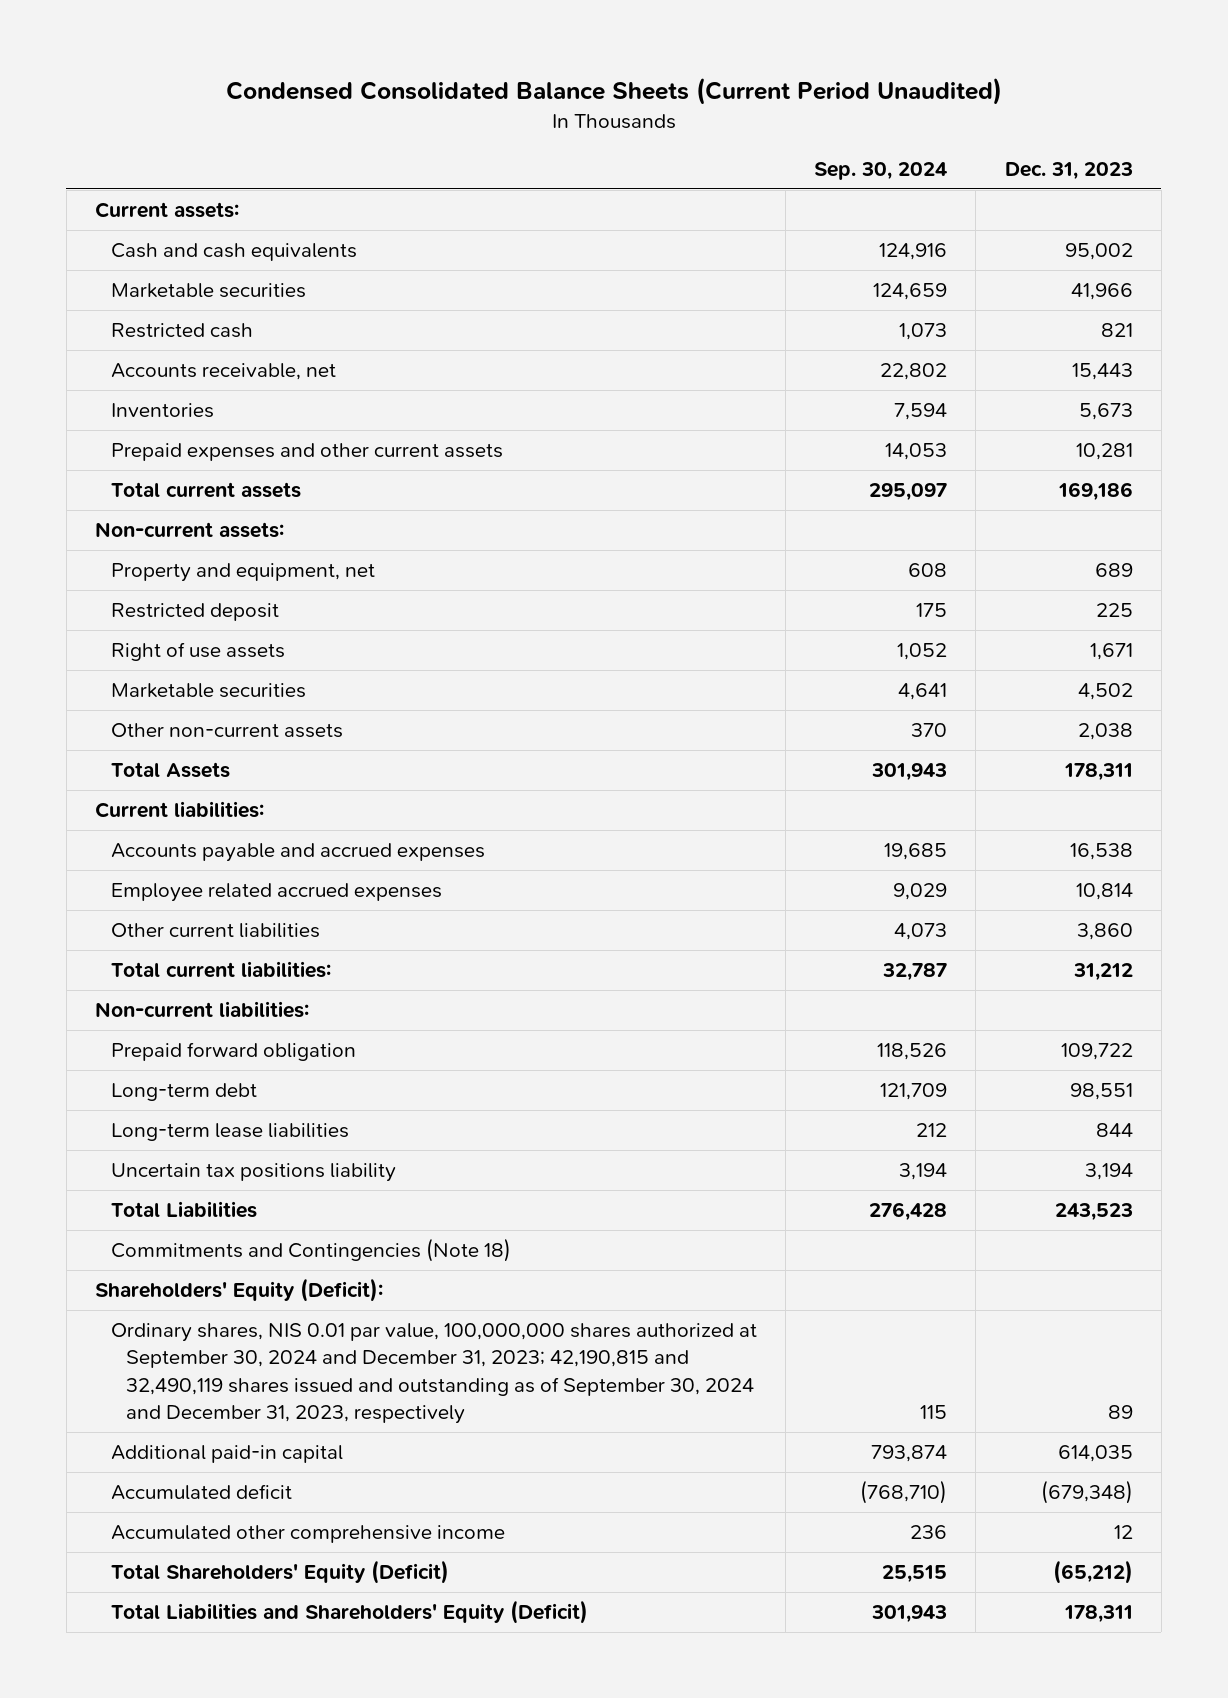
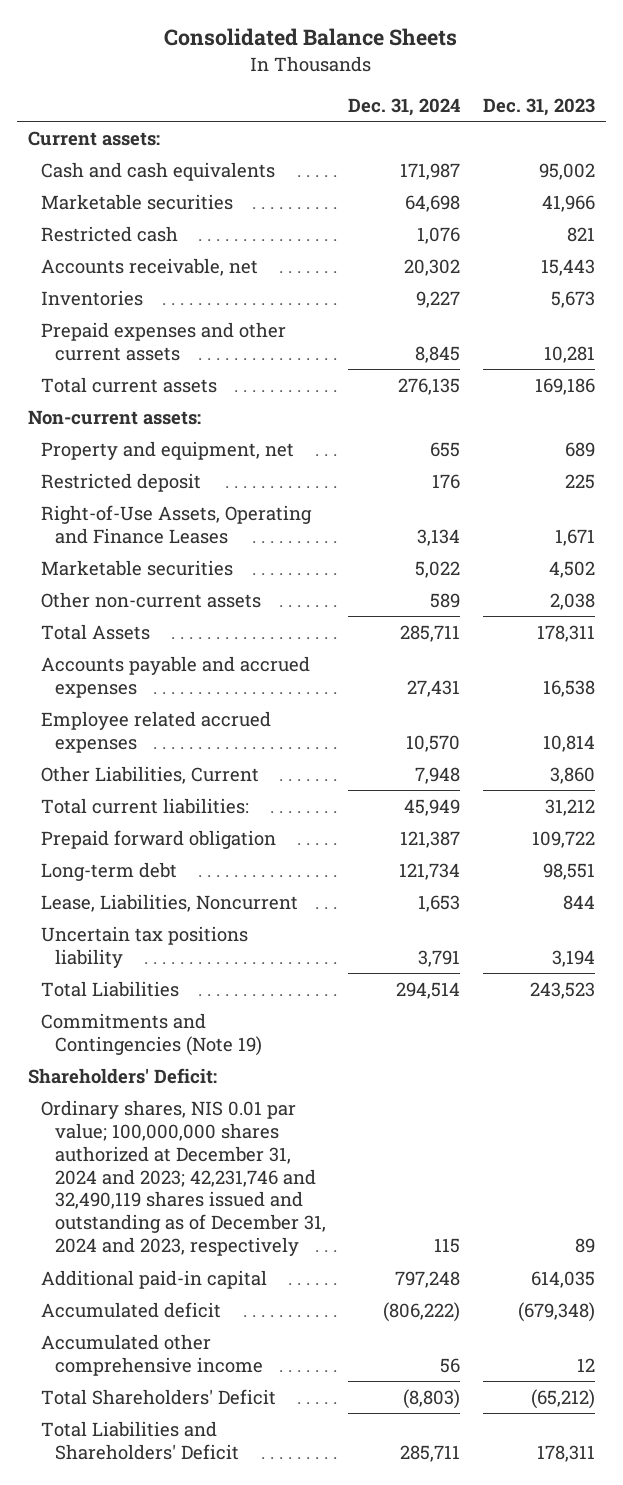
[225,77,1002,106] Condensed Consolidated Balance Sheets (Current Period Unaudited) -> [164,28,458,47] Consolidated Balance Sheets
[814,161,948,180] Sep. 30, 2024 -> none
none -> [348,97,461,116] Dec. 31, 2024
[110,642,285,662] Right of use assets -> [41,504,313,544] Right-of-Use Assets, Operating and Finance Leases
[95,801,265,819] Current liabilities: -> none
[110,923,320,939] Other current liabilities -> [41,765,260,784] Other Liabilities, Current
[95,1001,310,1019] Non-current liabilities: -> none
[110,1123,349,1142] Long-term lease liabilities -> [41,893,299,912] Lease, Liabilities, Noncurrent
[110,1238,511,1263] Commitments and Contingencies (Note 18) -> [41,1012,262,1056] Commitments and Contingencies (Note 19)
[95,1278,384,1303] Shareholders' Equity (Deficit): -> [27,1067,217,1084] Shareholders' Deficit:
[110,1323,757,1425] Ordinary shares, NIS 0.01 par value, 100,000,000 shares authorized at September 30, 2024 and December 31, 2023; 42,190,815 and 32,490,119 shares issued and outstanding as of September 30, 2024 and December 31, 2023, respectively -> [41,1099,326,1257] Ordinary shares, NIS 0.01 par value; 100,000,000 shares authorized at December 31, 2024 and 2023; 42,231,746 and 32,490,119 shares issued and outstanding as of December 31, 2024 and 2023, respectively
[110,1560,449,1585] Total Shareholders' Equity (Deficit) -> [41,1388,277,1405] Total Shareholders' Deficit
[110,1600,588,1625] Total Liabilities and Shareholders' Equity (Deficit) -> [41,1420,239,1460] Total Liabilities and Shareholders' Deficit

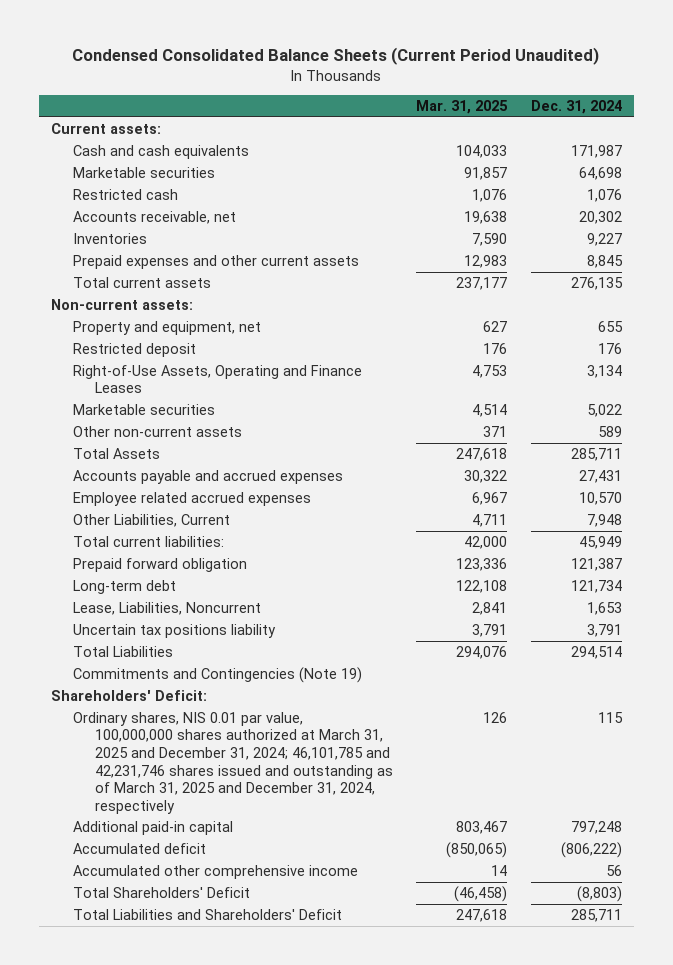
[164,28,458,47] Consolidated Balance Sheets -> [72,47,600,66] Condensed Consolidated Balance Sheets (Current Period Unaudited)
[482,97,595,116] Dec. 31, 2023 -> none
none -> [416,100,509,115] Mar. 31, 2025
[41,1099,326,1257] Ordinary shares, NIS 0.01 par value; 100,000,000 shares authorized at December 31, 2024 and 2023; 42,231,746 and 32,490,119 shares issued and outstanding as of December 31, 2024 and 2023, respectively -> [72,711,393,814] Ordinary shares, NIS 0.01 par value, 100,000,000 shares authorized at March 31, 2025 and December 31, 2024; 46,101,785 and 42,231,746 shares issued and outstanding as of March 31, 2025 and December 31, 2024, respectively

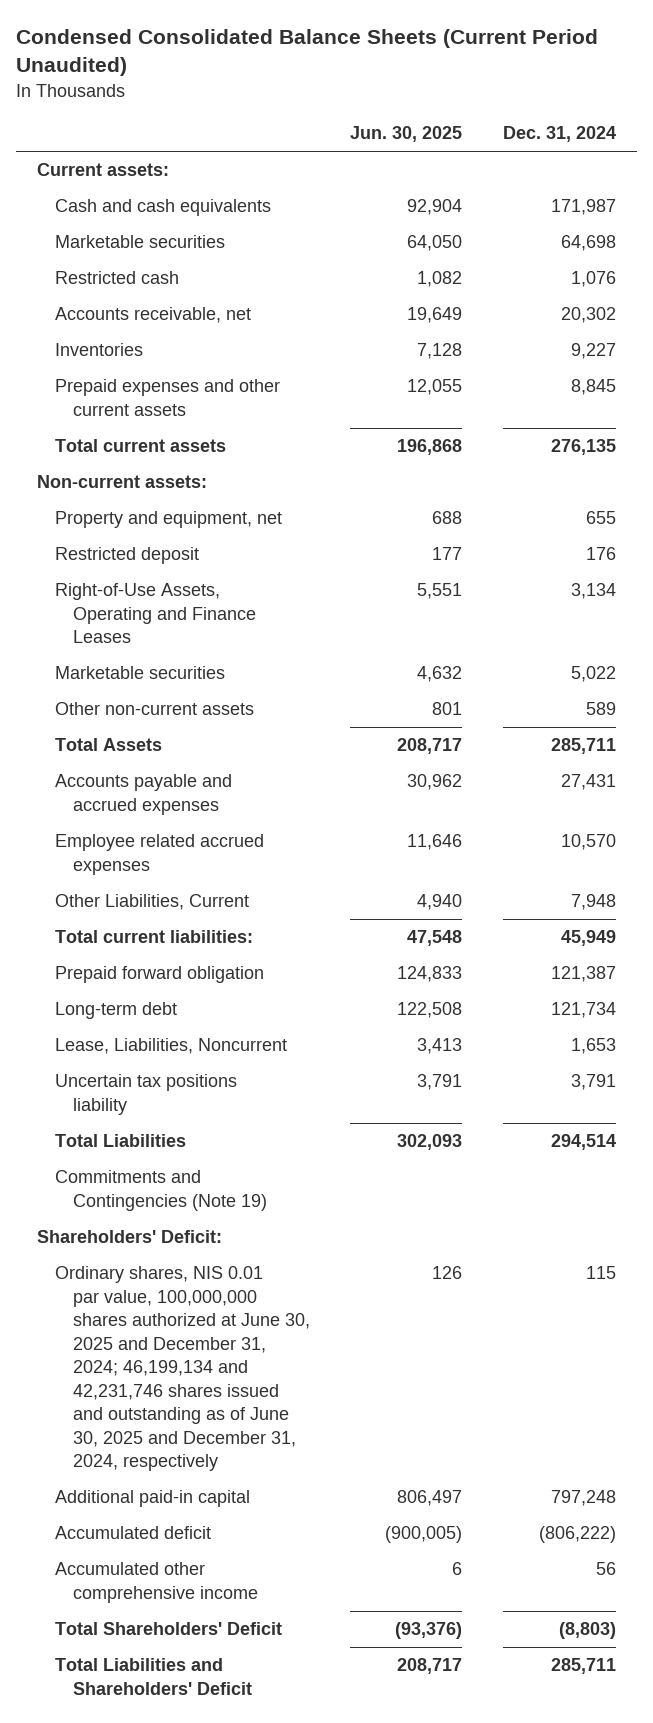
[416,100,509,115] Mar. 31, 2025 -> none
none -> [350,126,463,143] Jun. 30, 2025
[72,711,393,814] Ordinary shares, NIS 0.01 par value, 100,000,000 shares authorized at March 31, 2025 and December 31, 2024; 46,101,785 and 42,231,746 shares issued and outstanding as of March 31, 2025 and December 31, 2024, respectively -> [54,1266,310,1472] Ordinary shares, NIS 0.01 par value, 100,000,000 shares authorized at June 30, 2025 and December 31, 2024; 46,199,134 and 42,231,746 shares issued and outstanding as of June 30, 2025 and December 31, 2024, respectively

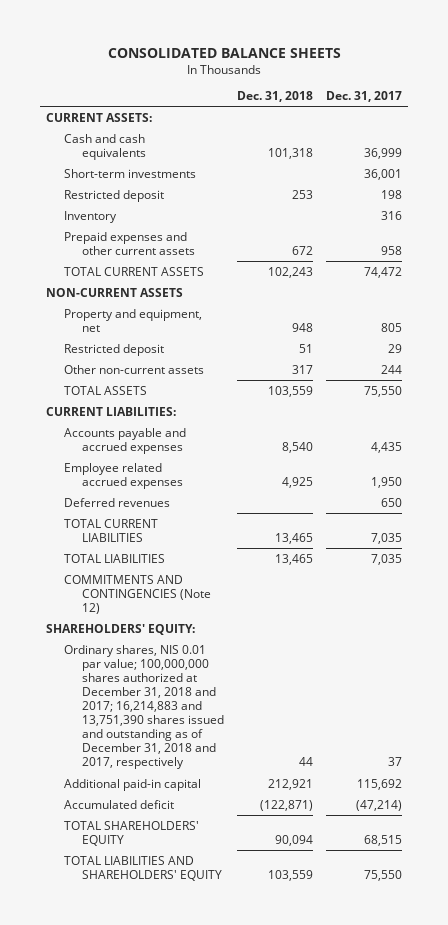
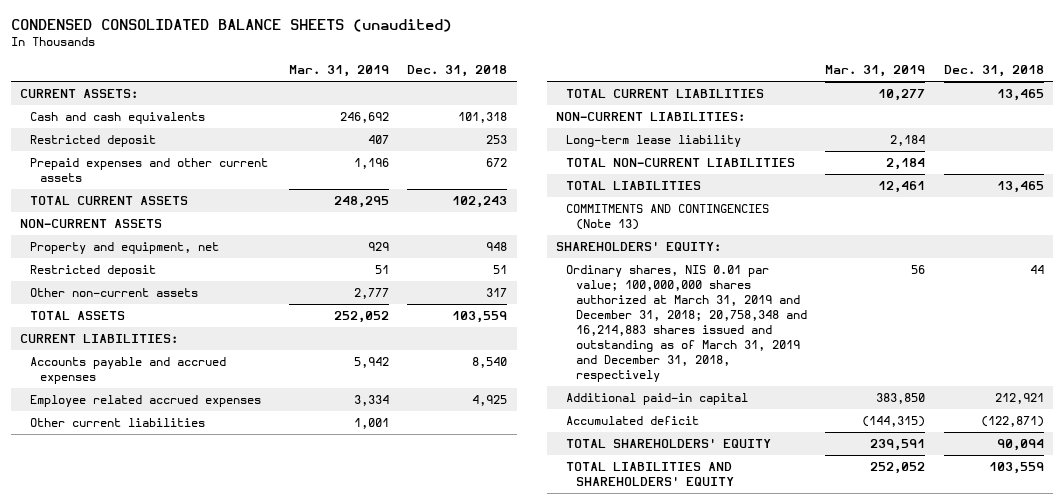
[107,48,341,59] CONSOLIDATED BALANCE SHEETS -> [10,18,452,32] CONDENSED CONSOLIDATED BALANCE SHEETS (unaudited)
[325,90,402,102] Dec. 31, 2017 -> none
none -> [288,65,389,78] Mar. 31, 2019
[64,168,197,178] Short-term investments -> none
[64,210,118,223] Inventory -> none
[64,497,171,507] Deferred revenues -> none
none -> [29,418,205,428] Other current liabilities
none -> [556,112,746,122] NON-CURRENT LIABILITIES:
none -> [566,135,742,148] Long-term lease liability
none -> [566,158,796,168] TOTAL NON-CURRENT LIABILITIES
[64,574,212,614] COMMITMENTS AND CONTINGENCIES (Note 12) -> [566,204,770,231] COMMITMENTS AND CONTINGENCIES (Note 13)
[64,644,225,770] Ordinary shares, NIS 0.01 par value; 100,000,000 shares authorized at December 31, 2018 and 2017; 16,214,883 and 13,751,390 shares issued and outstanding as of December 31, 2018 and 2017, respectively -> [566,265,808,383] Ordinary shares, NIS 0.01 par value; 100,000,000 shares authorized at March 31, 2019 and December 31, 2018; 20,758,348 and 16,214,883 shares issued and outstanding as of March 31, 2019 and December 31, 2018, respectively

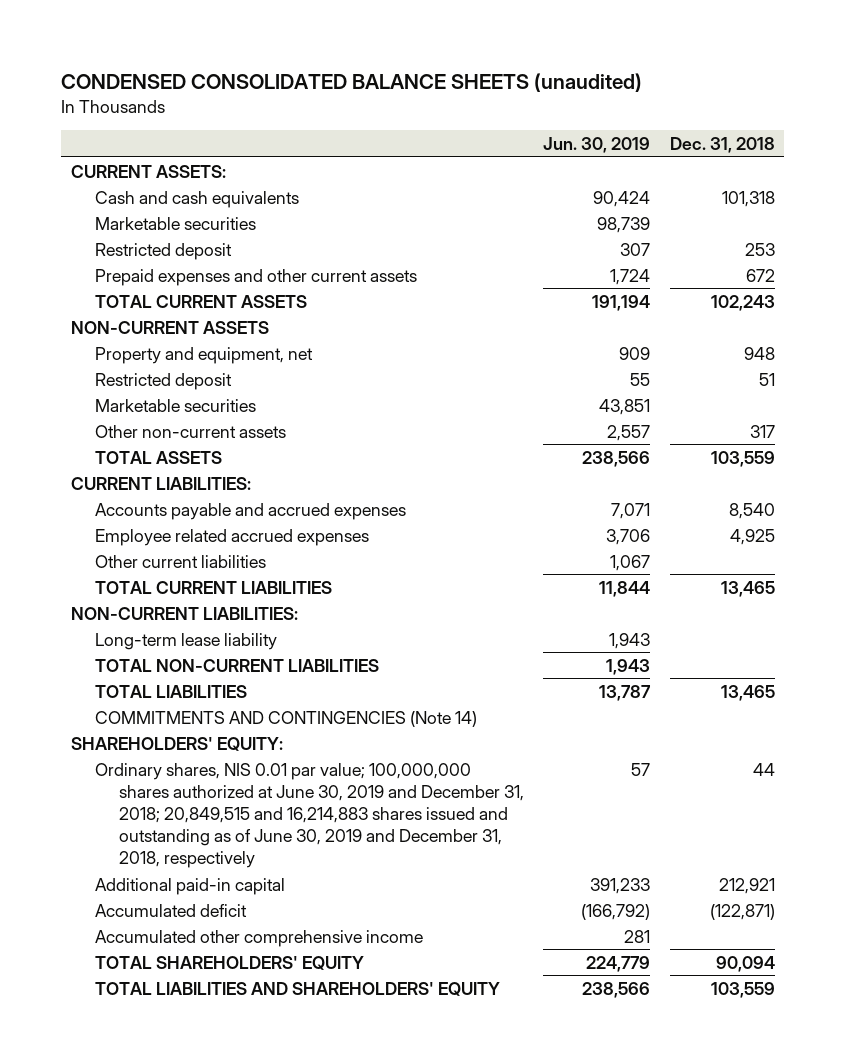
[288,65,389,78] Mar. 31, 2019 -> none
none -> [543,136,651,153] Jun. 30, 2019
none -> [95,216,257,230] Marketable securities
none -> [95,398,257,412] Marketable securities
[566,204,770,231] COMMITMENTS AND CONTINGENCIES (Note 13) -> [95,710,478,727] COMMITMENTS AND CONTINGENCIES (Note 14)
[566,265,808,383] Ordinary shares, NIS 0.01 par value; 100,000,000 shares authorized at March 31, 2019 and December 31, 2018; 20,758,348 and 16,214,883 shares issued and outstanding as of March 31, 2019 and December 31, 2018, respectively -> [95,762,525,868] Ordinary shares, NIS 0.01 par value; 100,000,000 shares authorized at June 30, 2019 and December 31, 2018; 20,849,515 and 16,214,883 shares issued and outstanding as of June 30, 2019 and December 31, 2018, respectively
none -> [95,929,424,947] Accumulated other comprehensive income

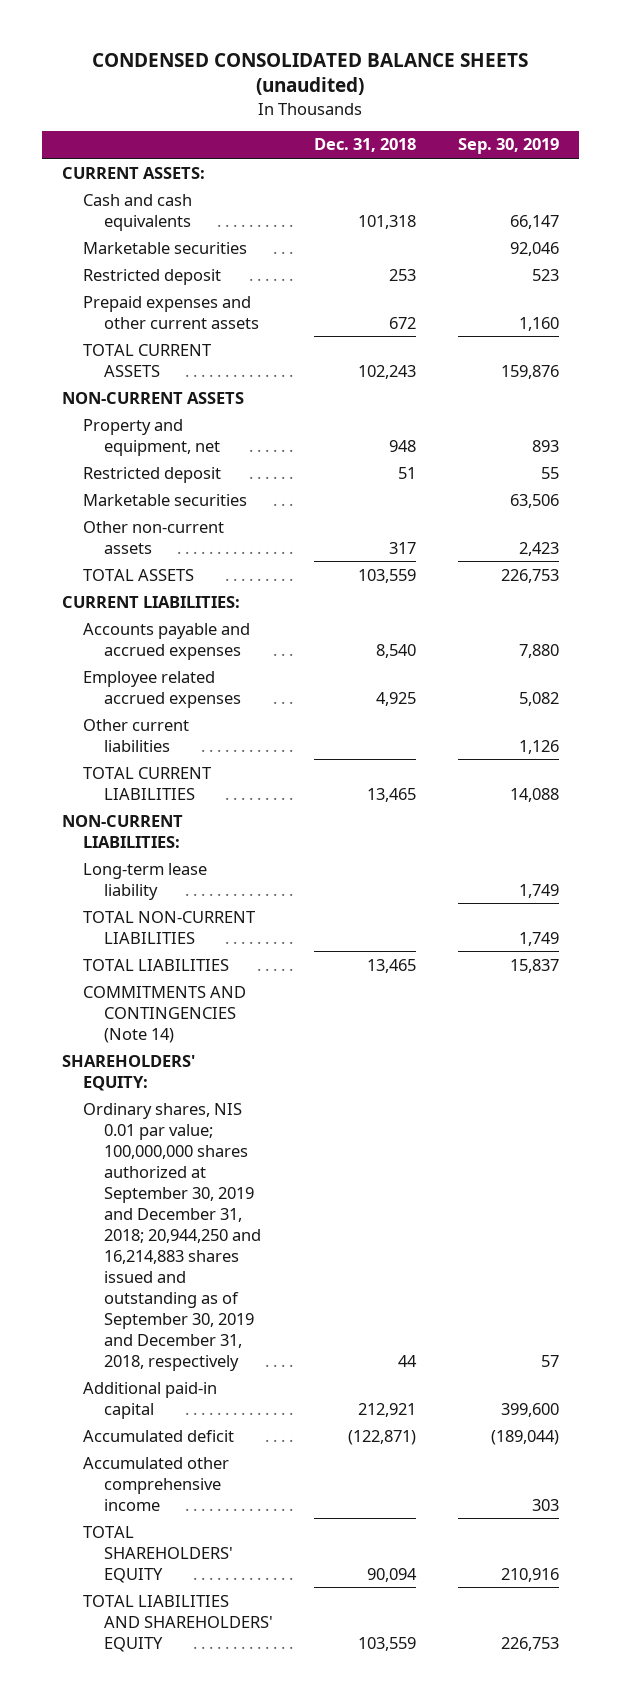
[543,136,651,153] Jun. 30, 2019 -> none
none -> [457,138,559,155] Sep. 30, 2019
[95,762,525,868] Ordinary shares, NIS 0.01 par value; 100,000,000 shares authorized at June 30, 2019 and December 31, 2018; 20,849,515 and 16,214,883 shares issued and outstanding as of June 30, 2019 and December 31, 2018, respectively -> [82,1102,261,1371] Ordinary shares, NIS 0.01 par value; 100,000,000 shares authorized at September 30, 2019 and December 31, 2018; 20,944,250 and 16,214,883 shares issued and outstanding as of September 30, 2019 and December 31, 2018, respectively

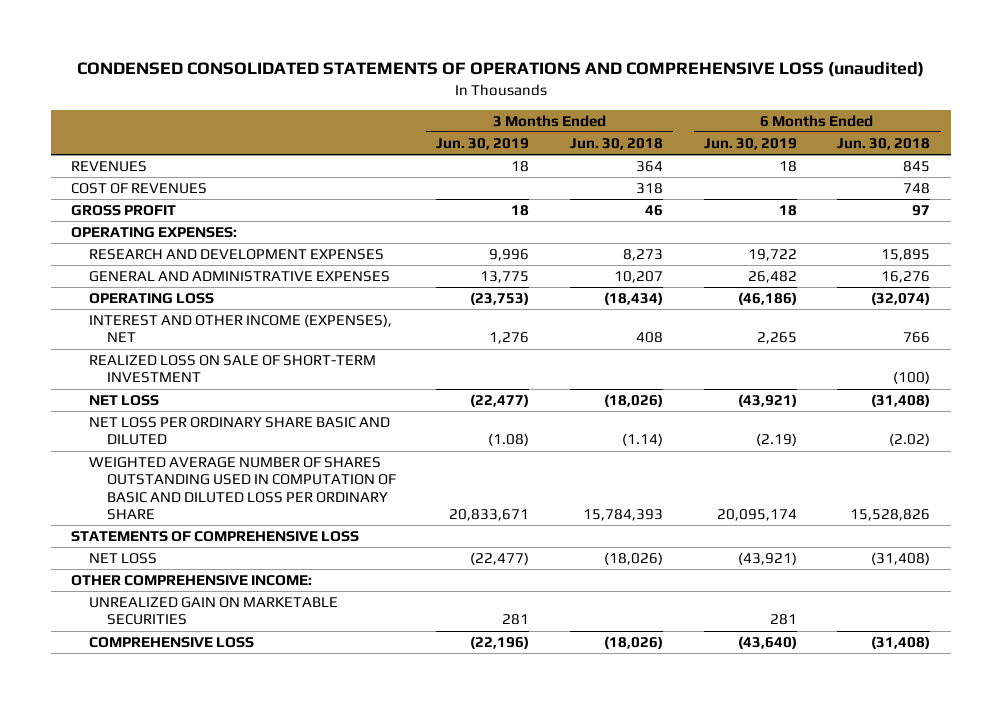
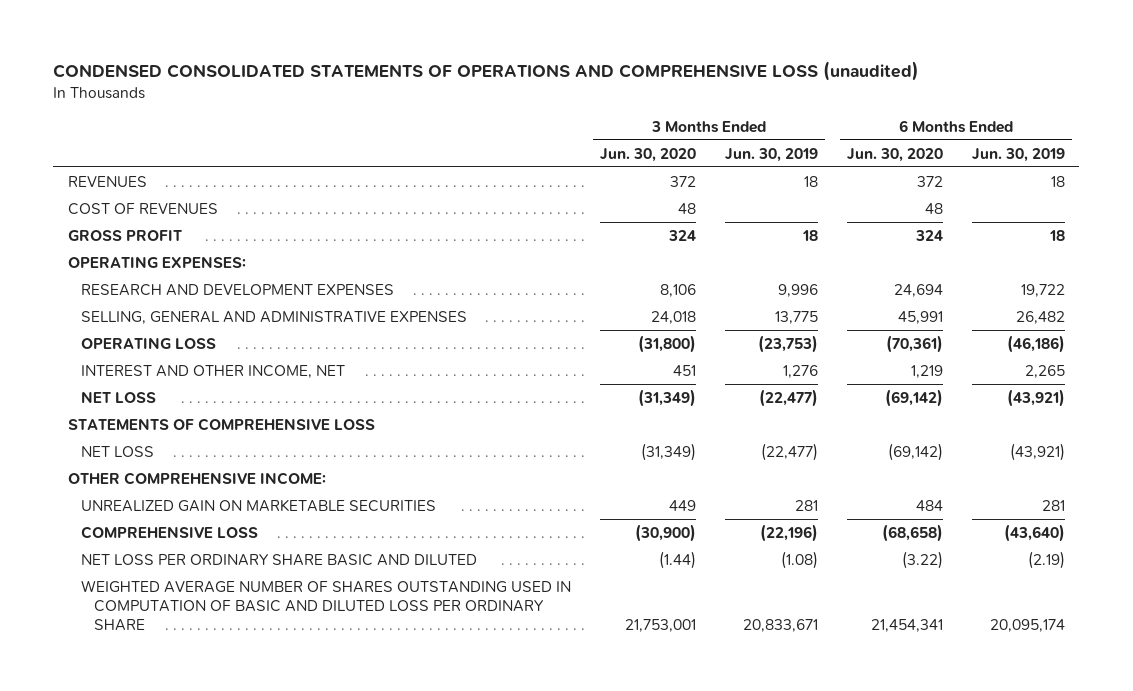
[570,137,664,150] Jun. 30, 2018 -> none
[837,137,931,150] Jun. 30, 2018 -> none
none -> [599,147,696,162] Jun. 30, 2020
none -> [846,147,943,162] Jun. 30, 2020
[89,271,391,283] GENERAL AND ADMINISTRATIVE EXPENSES -> [80,310,467,324] SELLING, GENERAL AND ADMINISTRATIVE EXPENSES
[89,355,377,384] REALIZED LOSS ON SALE OF SHORT-TERM INVESTMENT -> none
[89,314,393,343] INTEREST AND OTHER INCOME (EXPENSES), NET -> [80,364,345,378] INTEREST AND OTHER INCOME, NET
[89,417,391,446] NET LOSS PER ORDINARY SHARE BASIC AND DILUTED -> [80,553,477,566] NET LOSS PER ORDINARY SHARE BASIC AND DILUTED
[89,457,396,521] WEIGHTED AVERAGE NUMBER OF SHARES OUTSTANDING USED IN COMPUTATION OF BASIC AND DILUTED LOSS PER ORDINARY SHARE -> [80,579,571,631] WEIGHTED AVERAGE NUMBER OF SHARES OUTSTANDING USED IN COMPUTATION OF BASIC AND DILUTED LOSS PER ORDINARY SHARE

